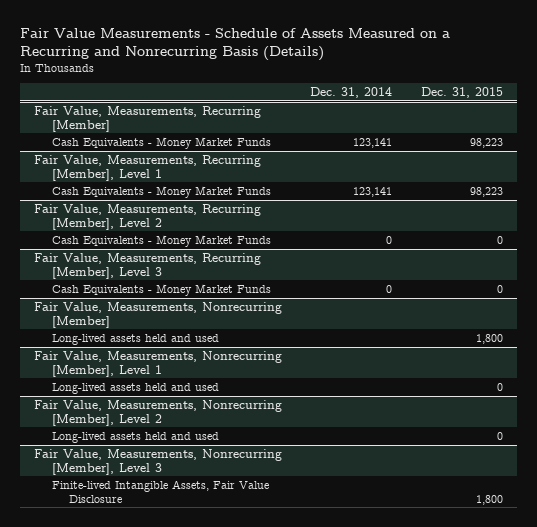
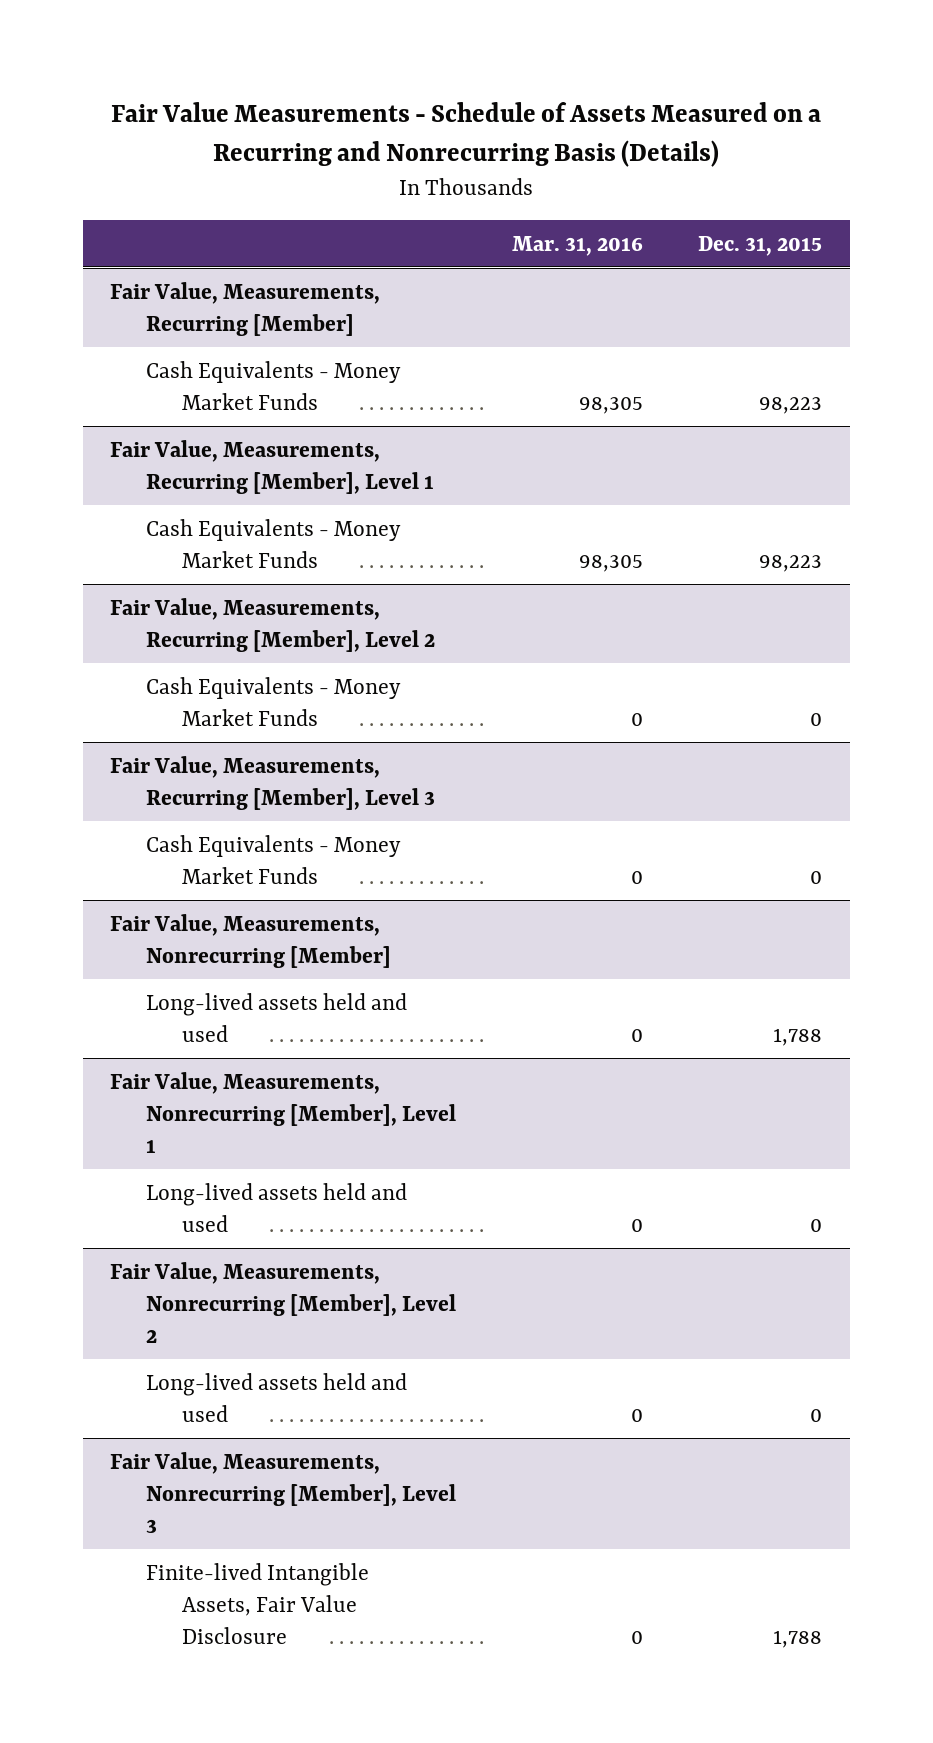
[310,87,393,99] Dec. 31, 2014 -> none
none -> [511,235,643,256] Mar. 31, 2016
[476,333,504,344] 1,800 -> [773,1027,823,1046] 1,788
[476,494,504,505] 1,800 -> [773,1630,823,1649] 1,788

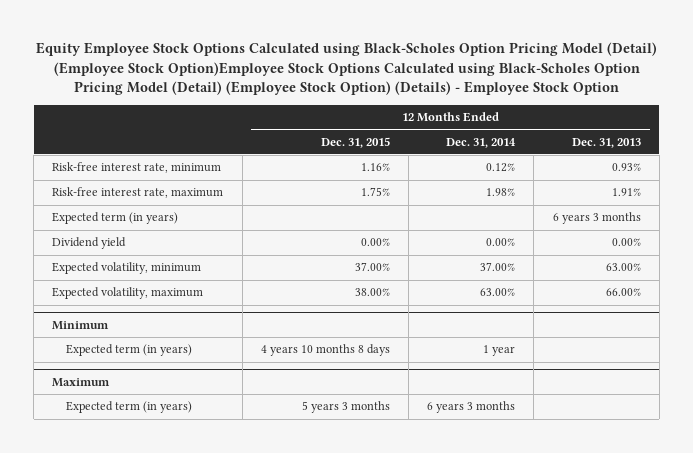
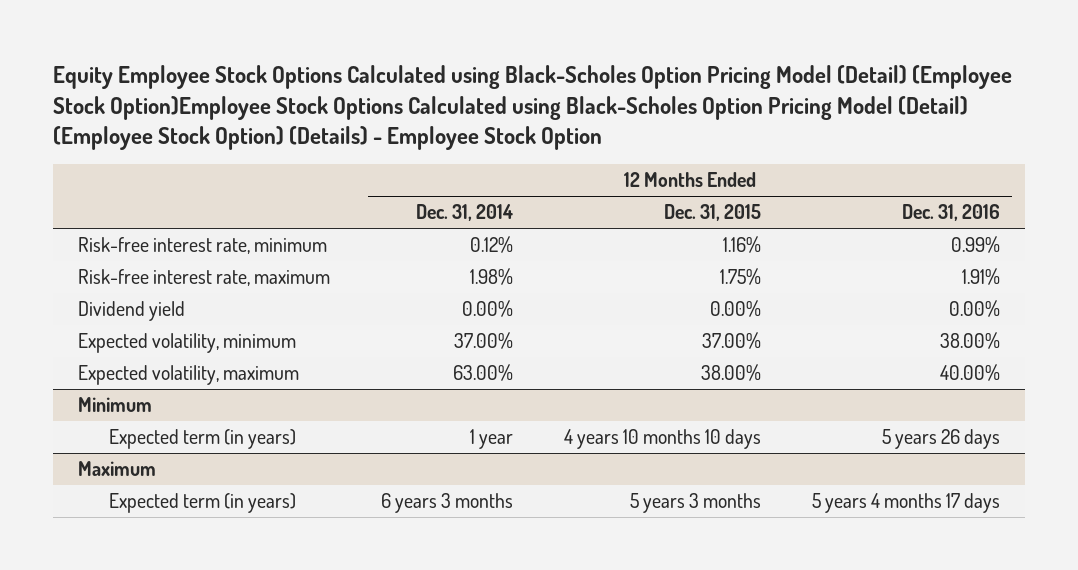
[571,137,641,148] Dec. 31, 2013 -> none
none -> [901,204,1000,222] Dec. 31, 2016
[52,212,179,225] Expected term (in years) -> none
[260,344,390,357] 4 years 10 months 8 days -> [563,429,761,450] 4 years 10 months 10 days

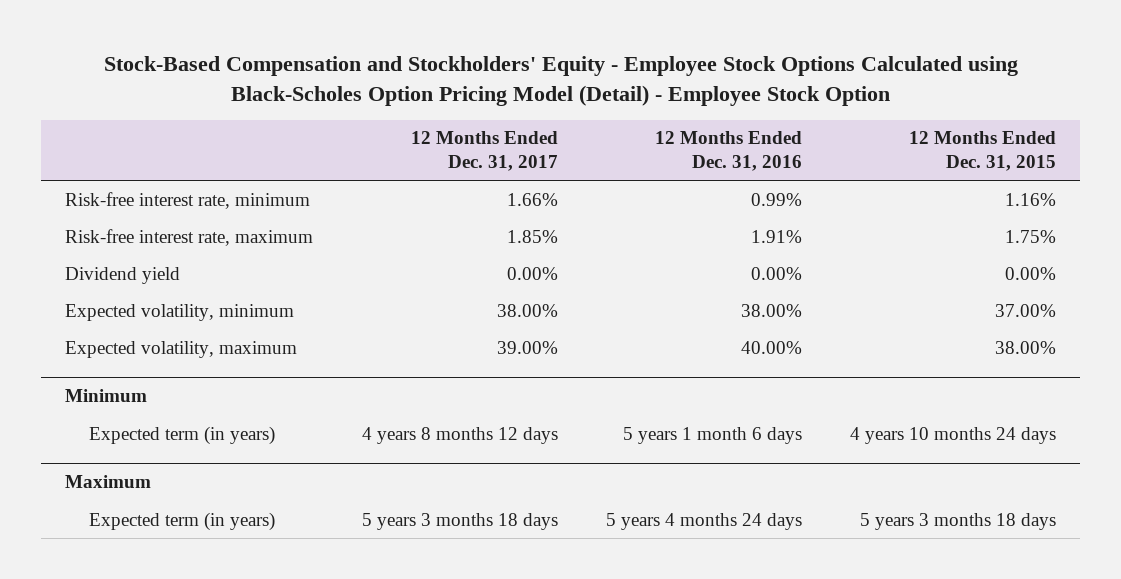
[52,65,1012,151] Equity Employee Stock Options Calculated using Black-Scholes Option Pricing Model (Detail) (Employee Stock Option)Employee Stock Options Calculated using Black-Scholes Option Pricing Model (Detail) (Employee Stock Option) (Details) - Employee Stock Option -> [103,55,1018,106] Stock-Based Compensation and Stockholders' Equity - Employee Stock Options Calculated using Black-Scholes Option Pricing Model (Detail) - Employee Stock Option
[415,204,513,222] Dec. 31, 2014 -> none
none -> [410,131,558,171] 12 Months Ended Dec. 31, 2017
[563,429,761,450] 4 years 10 months 10 days -> [849,426,1056,444] 4 years 10 months 24 days
[881,429,1000,450] 5 years 26 days -> [622,426,802,444] 5 years 1 month 6 days
[629,493,761,514] 5 years 3 months -> [859,512,1056,530] 5 years 3 months 18 days
[811,493,1000,514] 5 years 4 months 17 days -> [605,512,802,530] 5 years 4 months 24 days

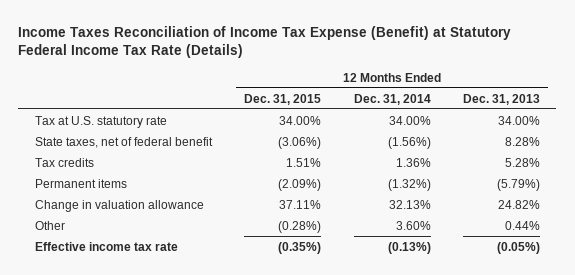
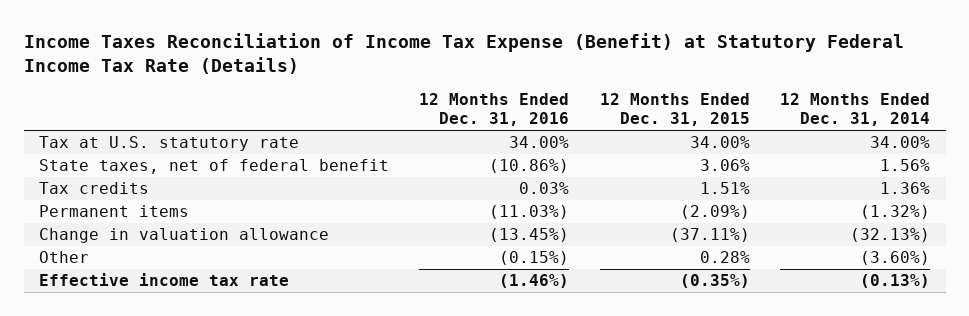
[463,93,541,105] Dec. 31, 2013 -> none
none -> [419,93,570,127] 12 Months Ended Dec. 31, 2016
[278,136,322,149] (3.06%) -> [699,159,750,172] 3.06%
[387,136,431,149] (1.56%) -> [880,159,931,172] 1.56%
[279,199,322,209] 37.11% -> [669,228,750,243] (37.11%)
[388,199,431,209] 32.13% -> [850,228,931,243] (32.13%)
[278,220,322,233] (0.28%) -> [699,251,750,264] 0.28%
[395,220,431,230] 3.60% -> [860,251,931,266] (3.60%)

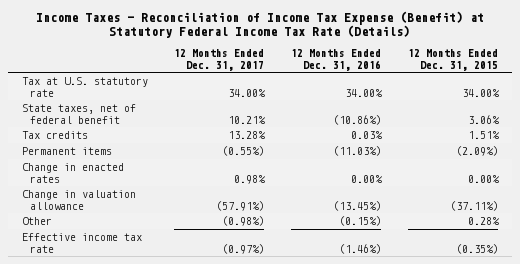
[23,33,904,75] Income Taxes Reconciliation of Income Tax Expense (Benefit) at Statutory Federal Income Tax Rate (Details) -> [35,11,484,39] Income Taxes - Reconciliation of Income Tax Expense (Benefit) at Statutory Federal Income Tax Rate (Details)
[780,93,931,127] 12 Months Ended Dec. 31, 2014 -> none
none -> [174,49,265,71] 12 Months Ended Dec. 31, 2017
none -> [21,162,124,183] Change in enacted rates

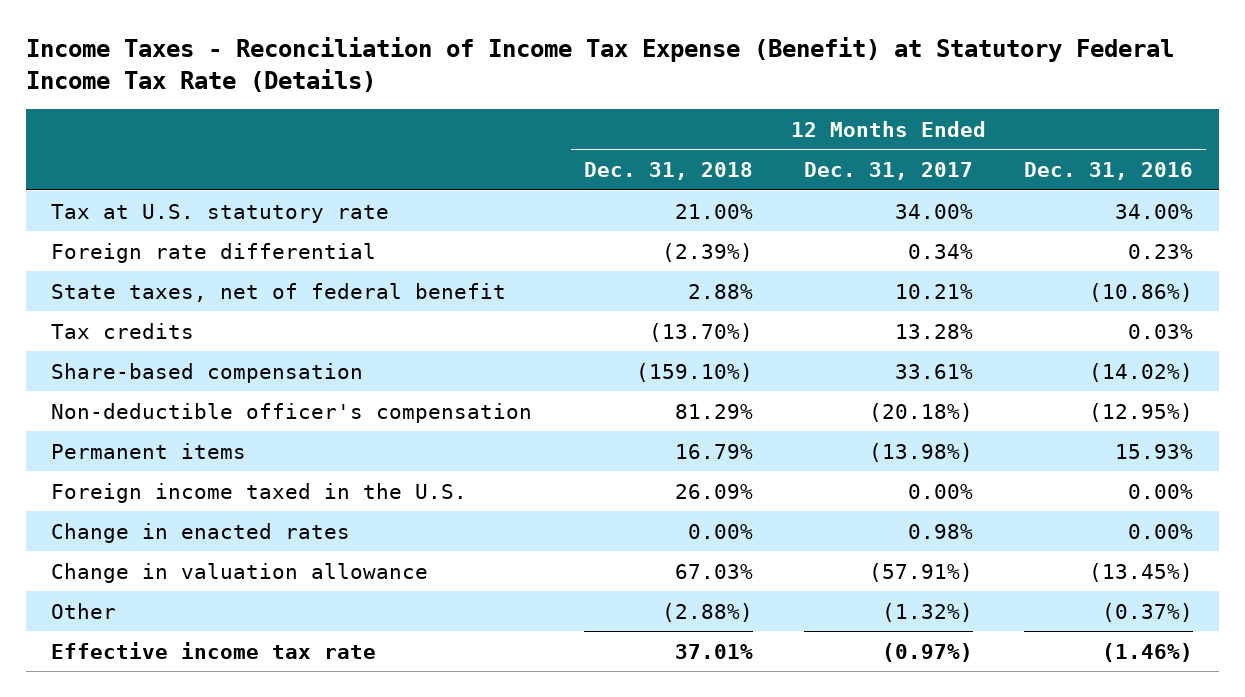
[408,49,499,71] 12 Months Ended Dec. 31, 2015 -> none
none -> [583,162,753,181] Dec. 31, 2018
none -> [51,242,377,263] Foreign rate differential
none -> [51,362,364,383] Share-based compensation
none -> [51,402,533,423] Non-deductible officer's compensation
[222,145,265,156] (0.55%) -> [869,442,974,462] (13.98%)
[333,145,382,156] (11.03%) -> [1115,443,1194,459] 15.93%
none -> [51,482,468,503] Foreign income taxed in the U.S.
[222,215,265,226] (0.98%) -> [882,602,974,622] (1.32%)
[339,215,382,226] (0.15%) -> [1102,602,1194,622] (0.37%)

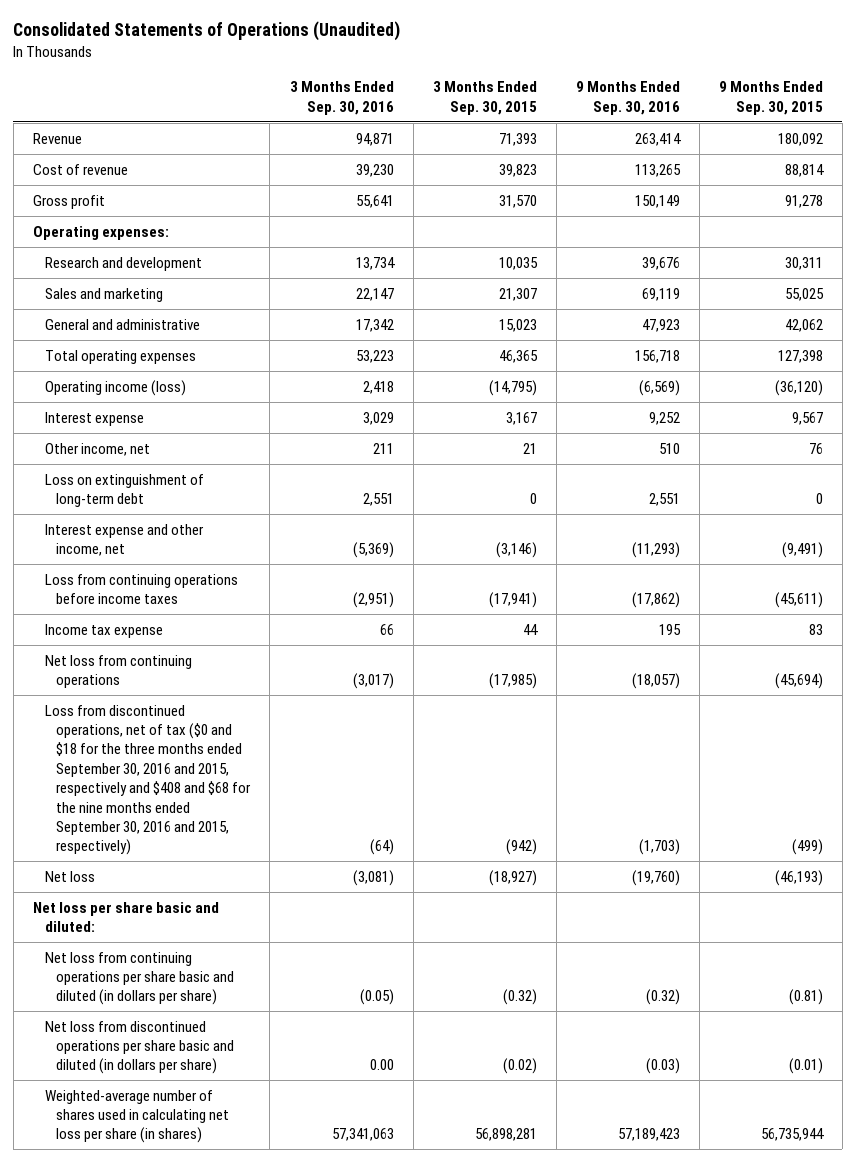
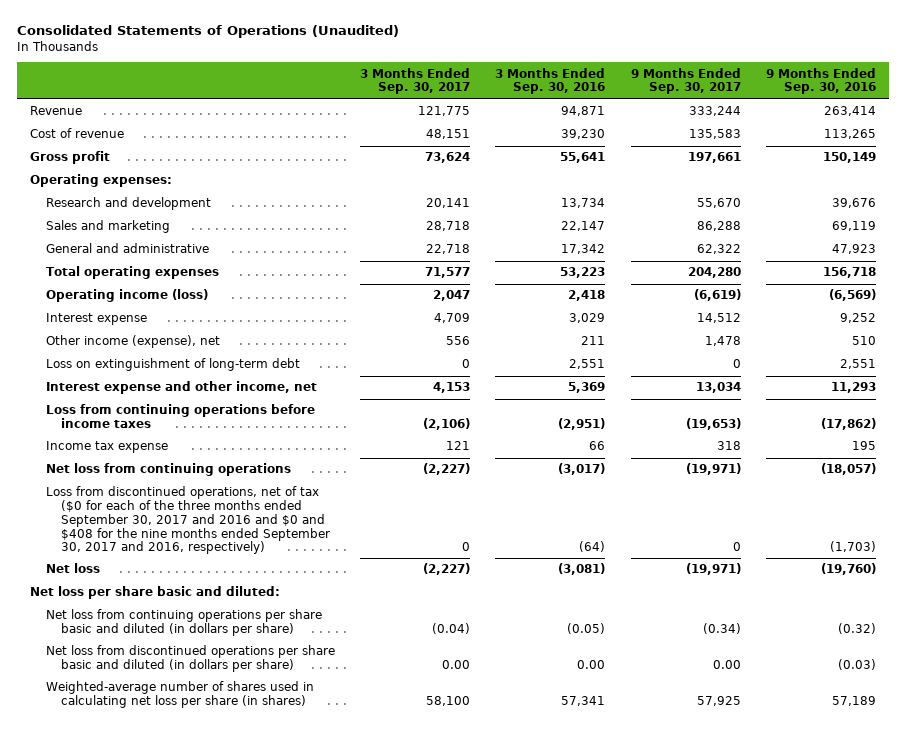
[432,81,537,115] 3 Months Ended Sep. 30, 2015 -> none
[718,81,823,115] 9 Months Ended Sep. 30, 2015 -> none
none -> [359,67,470,95] 3 Months Ended Sep. 30, 2017
none -> [630,67,741,95] 9 Months Ended Sep. 30, 2017
[44,442,150,456] Other income, net -> [45,335,220,349] Other income (expense), net
[352,542,394,559] (5,369) -> [568,382,606,394] 5,369
[631,542,680,559] (11,293) -> [831,382,877,394] 11,293
[44,704,252,856] Loss from discontinued operations, net of tax ($0 and $18 for the three months ended September 30, 2016 and 2015, respectively and $408 and $68 for the nine months ended September 30, 2016 and 2015, respectively) -> [45,486,330,555] Loss from discontinued operations, net of tax ($0 for each of the three months ended September 30, 2017 and 2016 and $0 and $408 for the nine months ended September 30, 2017 and 2016, respectively)
[331,1128,394,1142] 57,341,063 -> [561,696,606,707] 57,341
[617,1128,680,1142] 57,189,423 -> [832,696,877,707] 57,189

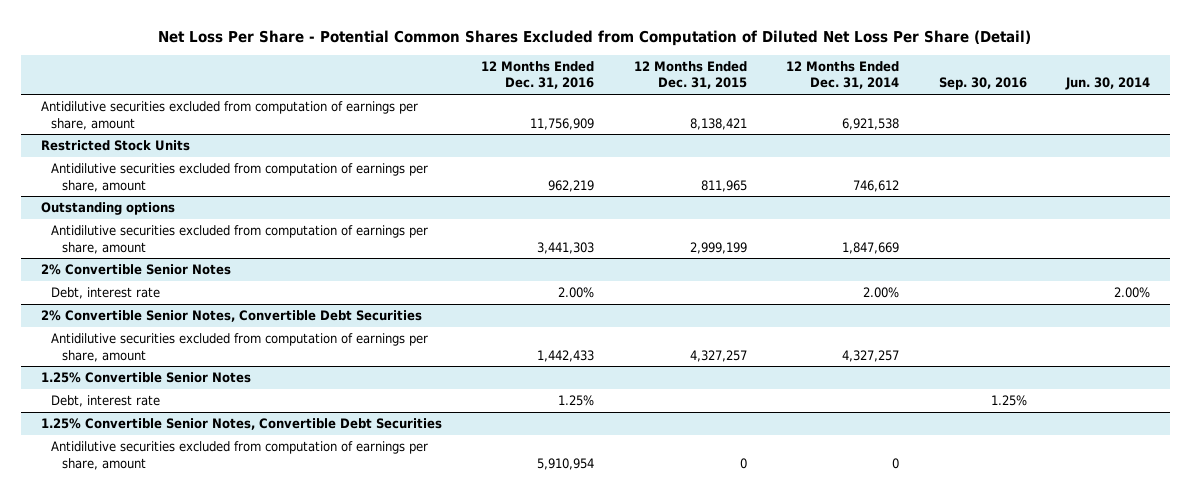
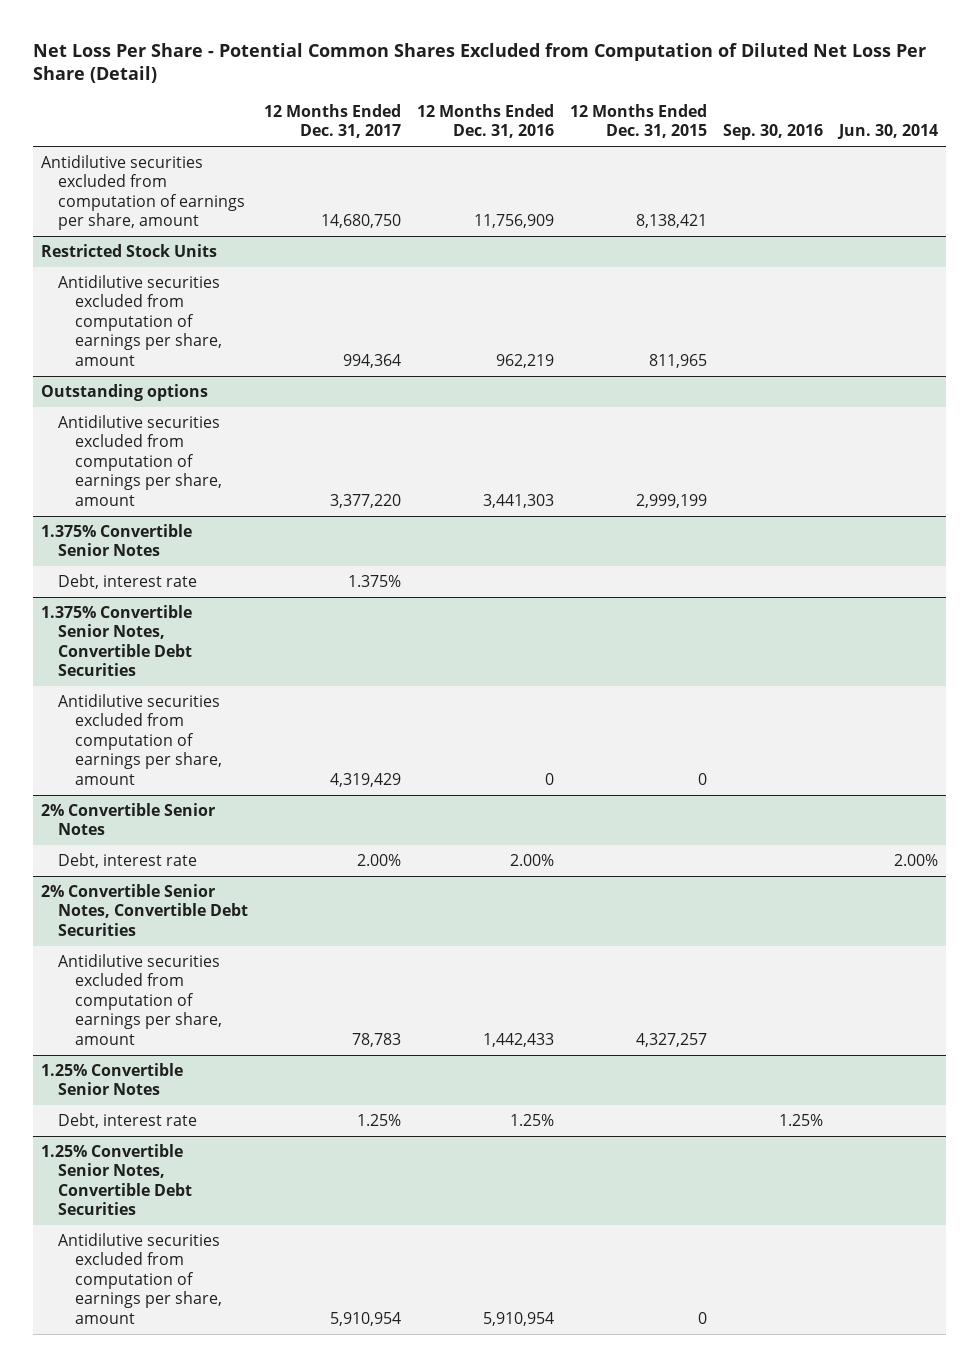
[786,61,900,90] 12 Months Ended Dec. 31, 2014 -> none
none -> [263,103,401,139] 12 Months Ended Dec. 31, 2017
none -> [40,523,192,557] 1.375% Convertible Senior Notes
none -> [57,573,197,589] Debt, interest rate
none -> [40,604,192,677] 1.375% Convertible Senior Notes, Convertible Debt Securities
none -> [57,693,223,785] Antidilutive securities excluded from computation of earnings per share, amount

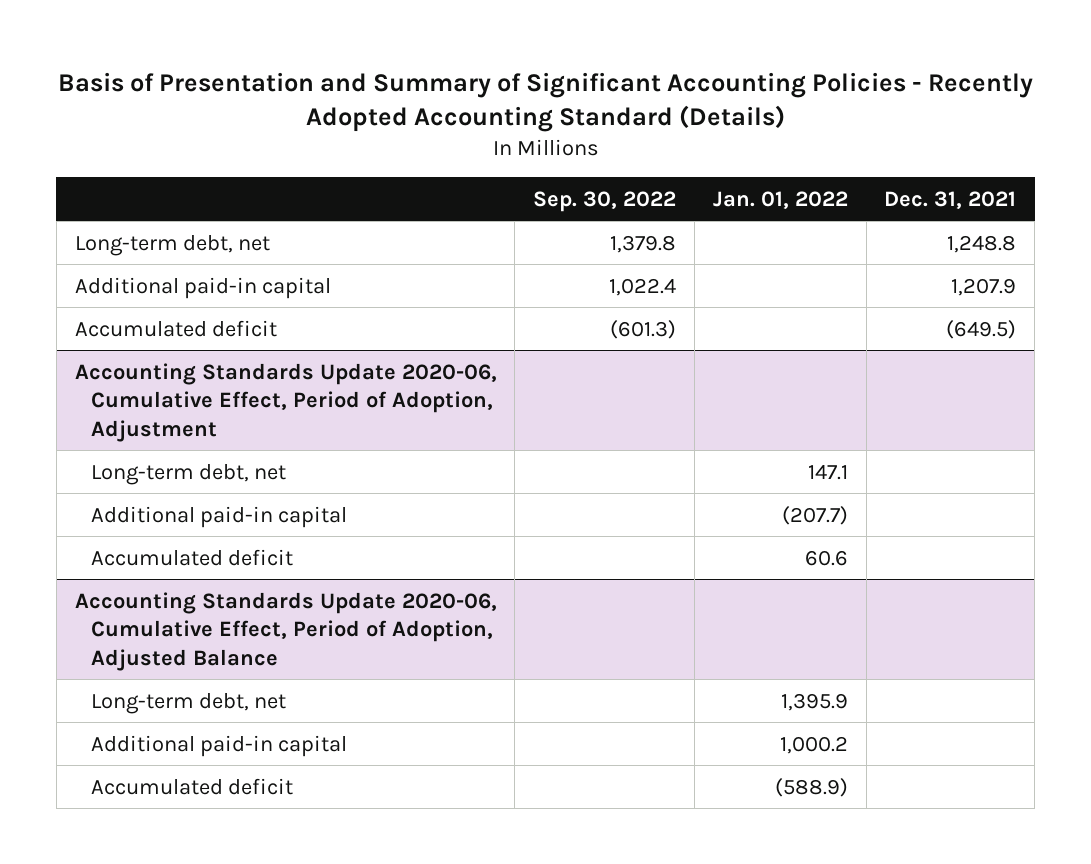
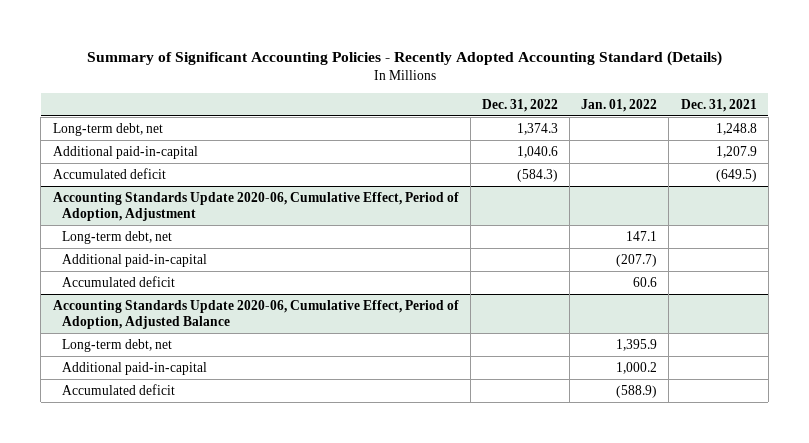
[57,71,1033,133] Basis of Presentation and Summary of Significant Accounting Policies - Recently Adopted Accounting Standard (Details) -> [86,50,722,66] Summary of Significant Accounting Policies - Recently Adopted Accounting Standard (Details)
[533,190,677,212] Sep. 30, 2022 -> none
none -> [481,98,558,112] Dec. 31, 2022
[74,276,331,299] Additional paid-in capital -> [52,145,198,159] Additional paid-in-capital
[91,505,348,528] Additional paid-in capital -> [62,253,208,267] Additional paid-in-capital
[91,734,348,757] Additional paid-in capital -> [62,361,208,375] Additional paid-in-capital

